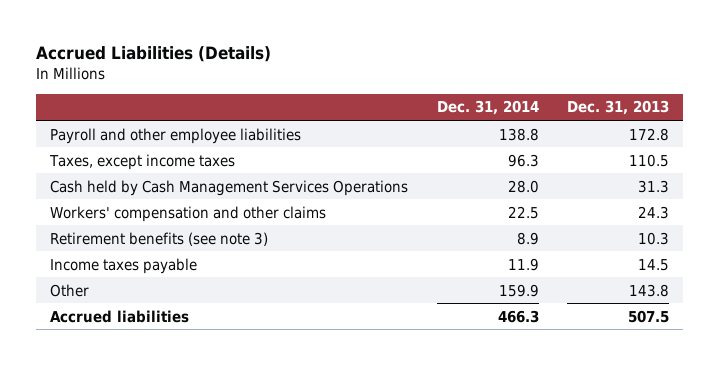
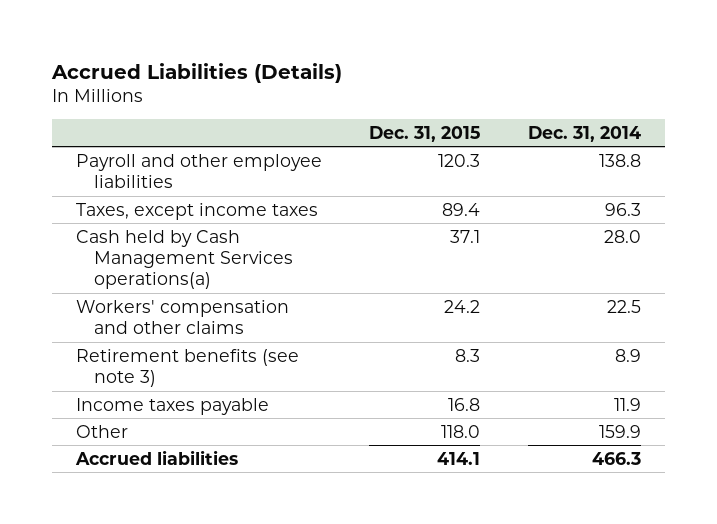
[567,100,670,116] Dec. 31, 2013 -> none
none -> [369,125,481,142] Dec. 31, 2015
[50,179,409,196] Cash held by Cash Management Services Operations -> [75,229,293,290] Cash held by Cash Management Services operations(a)

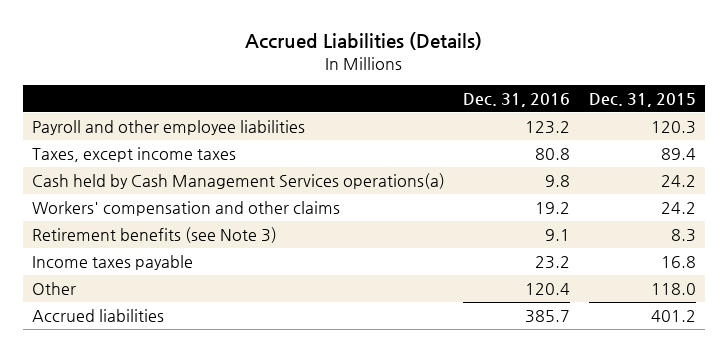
[528,125,642,142] Dec. 31, 2014 -> none
none -> [463,92,571,107] Dec. 31, 2016
[450,229,481,243] 37.1 -> [660,174,696,187] 24.2
[75,348,299,388] Retirement benefits (see note 3) -> [31,226,277,243] Retirement benefits (see Note 3)
[437,451,481,465] 414.1 -> [650,309,696,322] 401.2

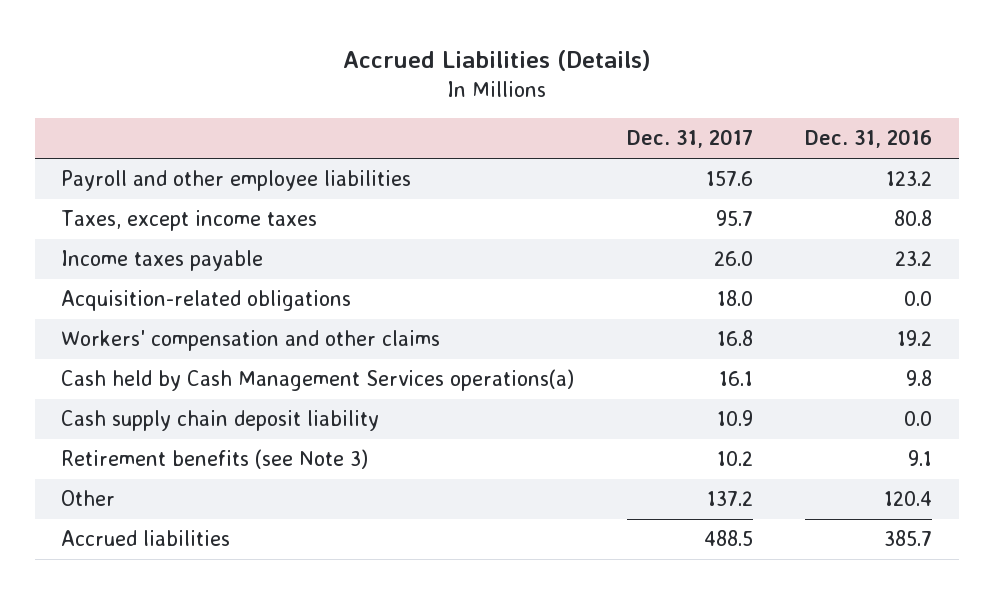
[588,92,696,107] Dec. 31, 2015 -> none
none -> [626,129,753,149] Dec. 31, 2017
[31,254,193,270] Income taxes payable -> [61,250,264,272] Income taxes payable
none -> [61,290,352,312] Acquisition-related obligations
[31,172,445,189] Cash held by Cash Management Services operations(a) -> [61,369,575,392] Cash held by Cash Management Services operations(a)
none -> [61,410,380,432] Cash supply chain deposit liability

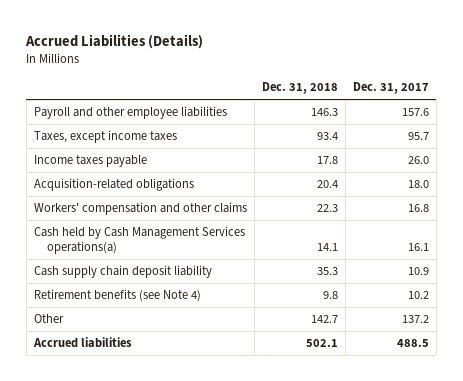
[805,129,933,149] Dec. 31, 2016 -> none
none -> [261,82,338,95] Dec. 31, 2018
[61,449,369,470] Retirement benefits (see Note 3) -> [33,289,201,303] Retirement benefits (see Note 4)

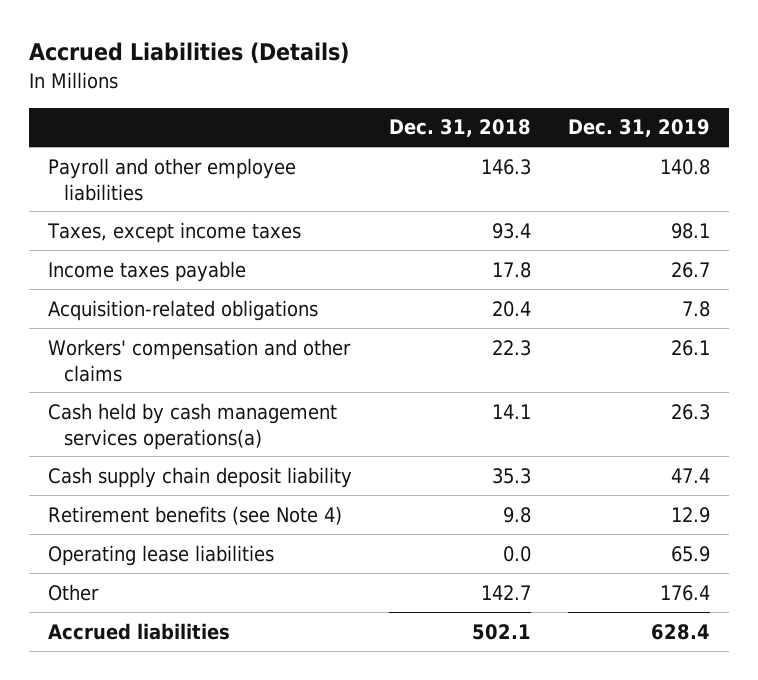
[352,82,429,95] Dec. 31, 2017 -> none
none -> [568,119,711,138] Dec. 31, 2019
[33,226,245,255] Cash held by Cash Management Services operations(a) -> [47,402,337,450] Cash held by cash management services operations(a)
none -> [47,544,274,566] Operating lease liabilities

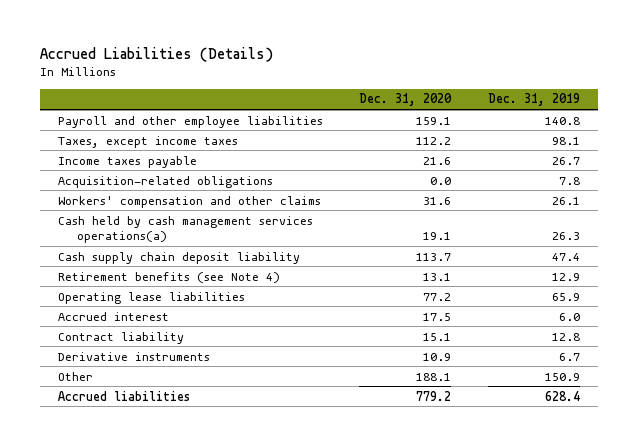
[389,119,532,138] Dec. 31, 2018 -> none
none -> [359,93,453,107] Dec. 31, 2020
none -> [57,311,169,321] Accrued interest
none -> [57,331,184,344] Contract liability
none -> [57,351,210,361] Derivative instruments
[660,584,711,601] 176.4 -> [544,372,580,381] 150.9

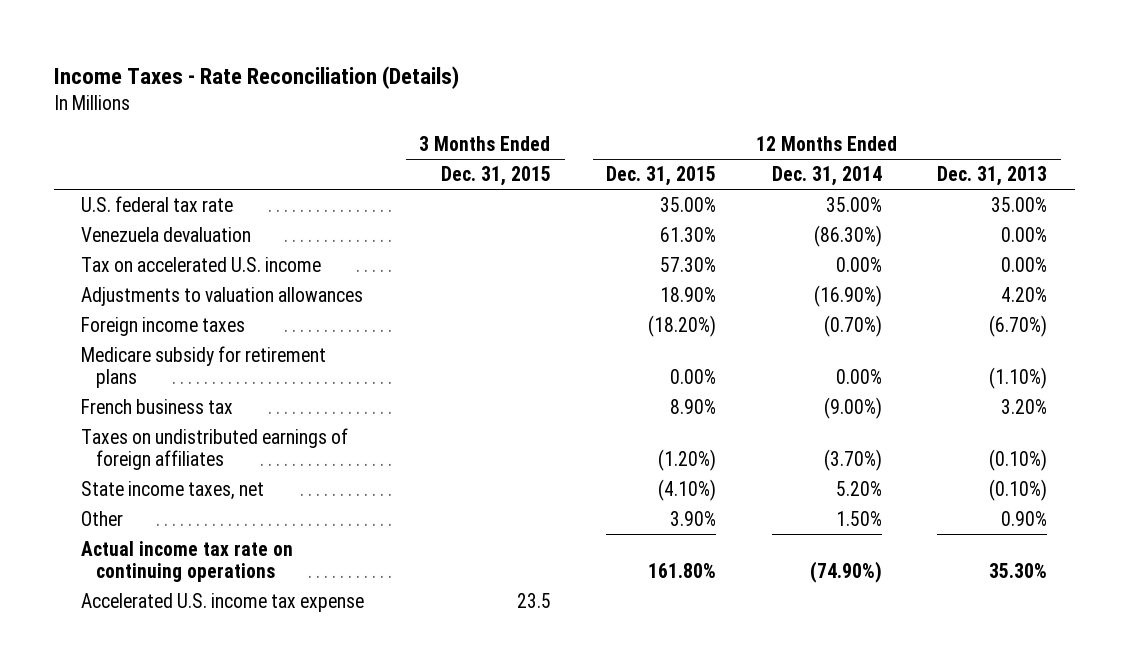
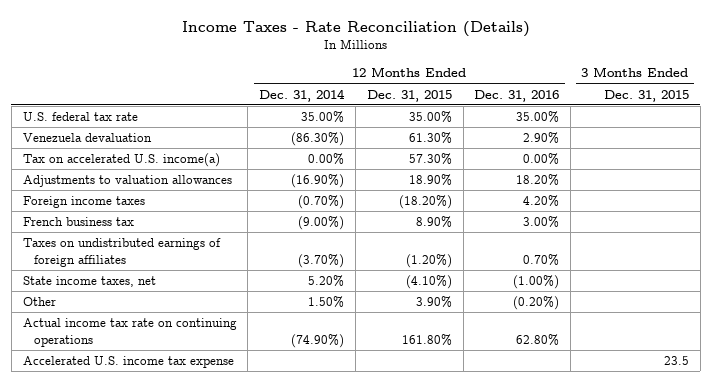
[937,166,1048,187] Dec. 31, 2013 -> none
none -> [474,89,560,102] Dec. 31, 2016
[81,256,322,272] Tax on accelerated U.S. income -> [22,153,220,168] Tax on accelerated U.S. income(a)
[81,345,327,389] Medicare subsidy for retirement plans -> none

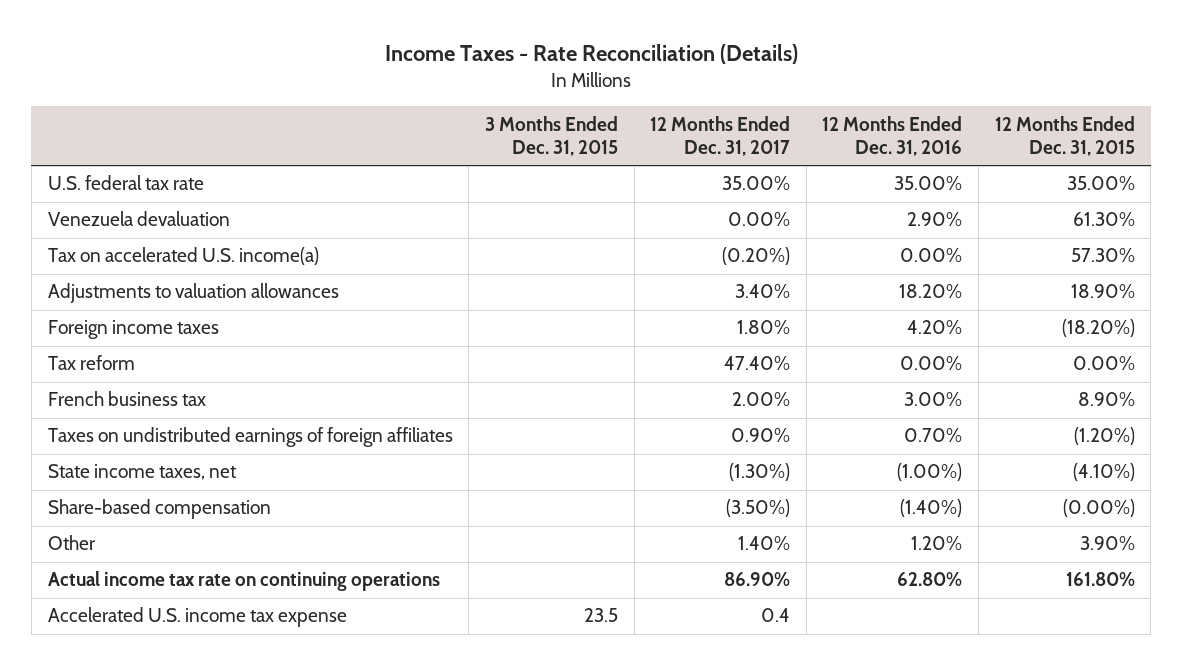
[259,88,346,102] Dec. 31, 2014 -> none
none -> [650,115,791,157] 12 Months Ended Dec. 31, 2017
none -> [47,355,135,371] Tax reform
none -> [47,499,271,520] Share-based compensation
[513,296,560,311] (0.20%) -> [911,536,963,551] 1.20%

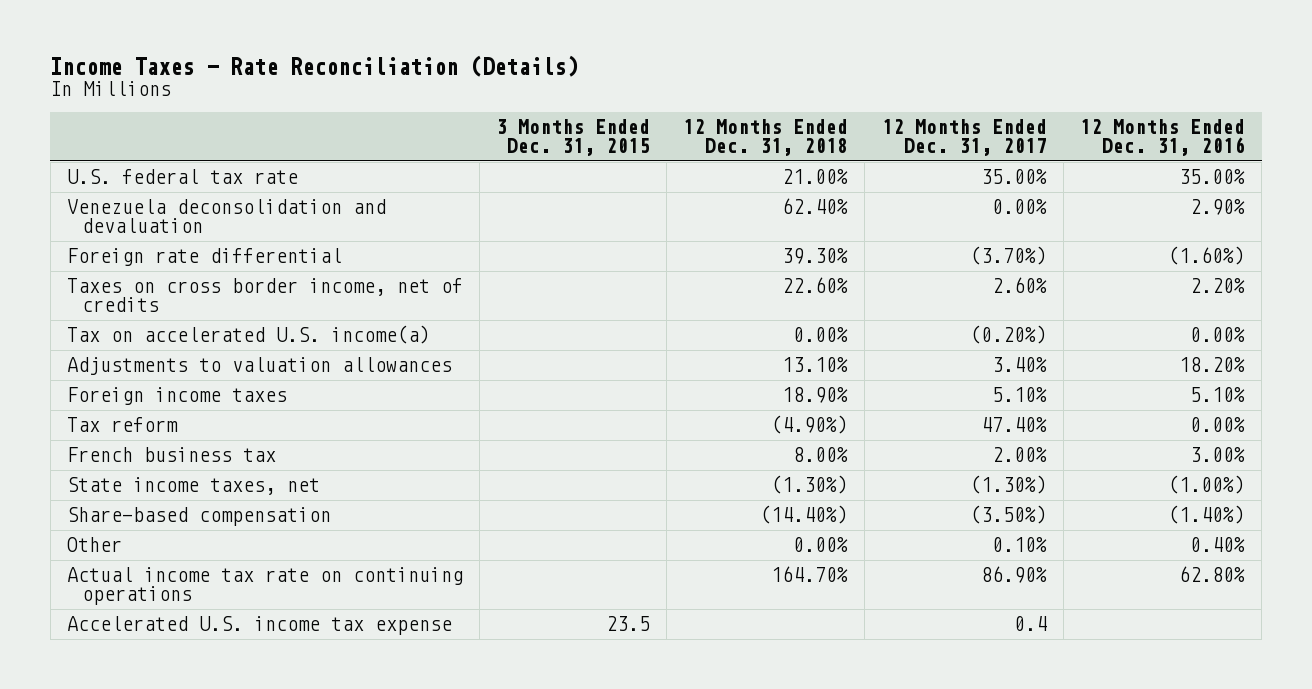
[994,115,1135,157] 12 Months Ended Dec. 31, 2015 -> none
none -> [683,119,849,157] 12 Months Ended Dec. 31, 2018
[47,211,230,227] Venezuela devaluation -> [66,199,386,234] Venezuela deconsolidation and devaluation
none -> [66,248,342,267] Foreign rate differential
none -> [66,278,463,313] Taxes on cross border income, net of credits
[737,320,791,335] 1.80% -> [991,387,1047,403] 5.10%
[907,320,963,335] 4.20% -> [1189,387,1245,403] 5.10%
[47,427,453,448] Taxes on undistributed earnings of foreign affiliates -> none
[738,536,791,551] 1.40% -> [991,537,1047,553] 0.10%
[911,536,963,551] 1.20% -> [1189,537,1245,553] 0.40%

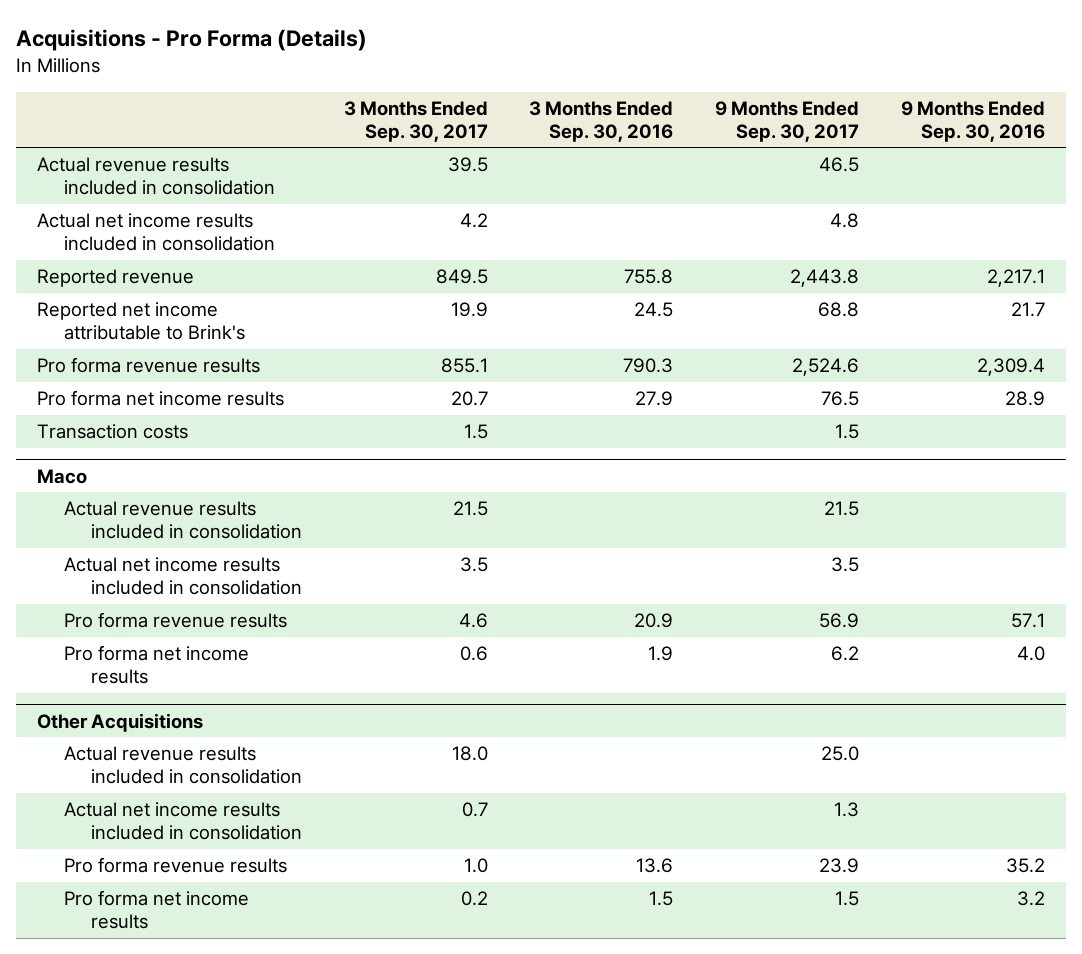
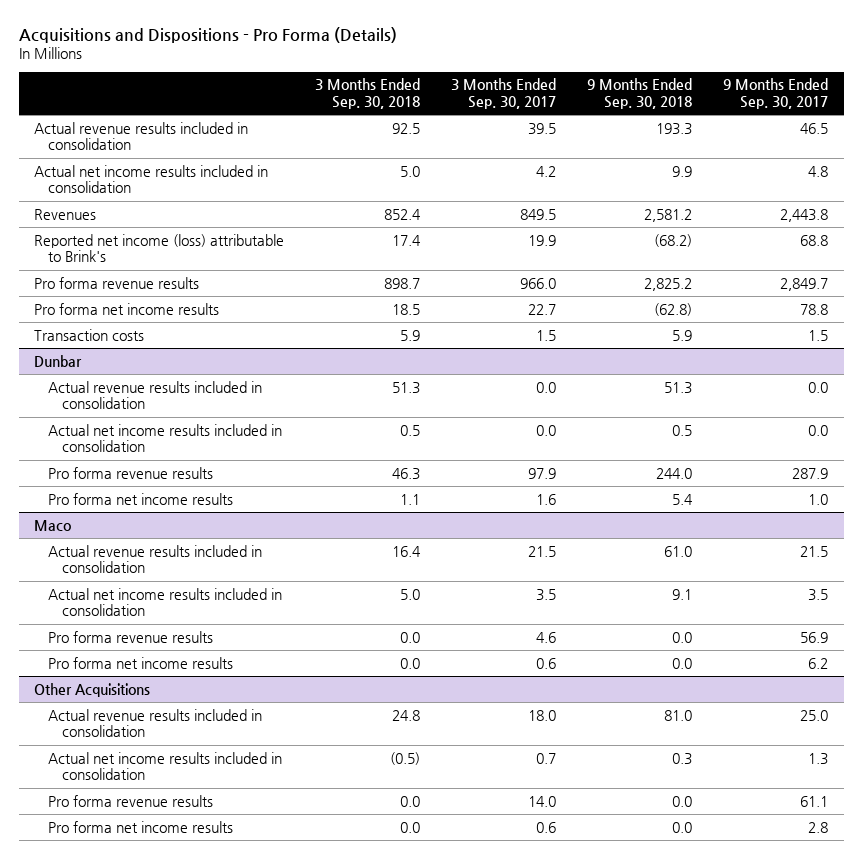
[16,29,368,52] Acquisitions - Pro Forma (Details) -> [18,26,397,43] Acquisitions and Dispositions - Pro Forma (Details)
[529,100,674,142] 3 Months Ended Sep. 30, 2016 -> none
[900,100,1045,142] 9 Months Ended Sep. 30, 2016 -> none
none -> [315,78,421,109] 3 Months Ended Sep. 30, 2018
none -> [587,78,693,109] 9 Months Ended Sep. 30, 2018
[37,269,195,288] Reported revenue -> [34,208,97,220] Revenues
[37,302,246,341] Reported net income attributable to Brink's -> [34,233,285,263] Reported net income (loss) attributable to Brink's
[440,358,488,374] 855.1 -> [520,277,557,289] 966.0
[791,358,859,377] 2,524.6 -> [780,277,829,291] 2,849.7
[450,391,488,407] 20.7 -> [528,303,557,315] 22.7
[820,391,859,407] 76.5 -> [800,303,829,315] 78.8
none -> [34,354,83,367] Dunbar
none -> [48,380,263,410] Actual revenue results included in consolidation
none -> [48,423,283,453] Actual net income results included in consolidation
none -> [48,466,214,479] Pro forma revenue results
none -> [48,492,234,505] Pro forma net income results
[463,858,488,874] 1.0 -> [528,795,557,807] 14.0
[818,858,859,874] 23.9 -> [800,795,829,807] 61.1
[460,891,488,907] 0.2 -> [536,821,557,833] 0.6
[834,891,859,907] 1.5 -> [808,821,829,833] 2.8

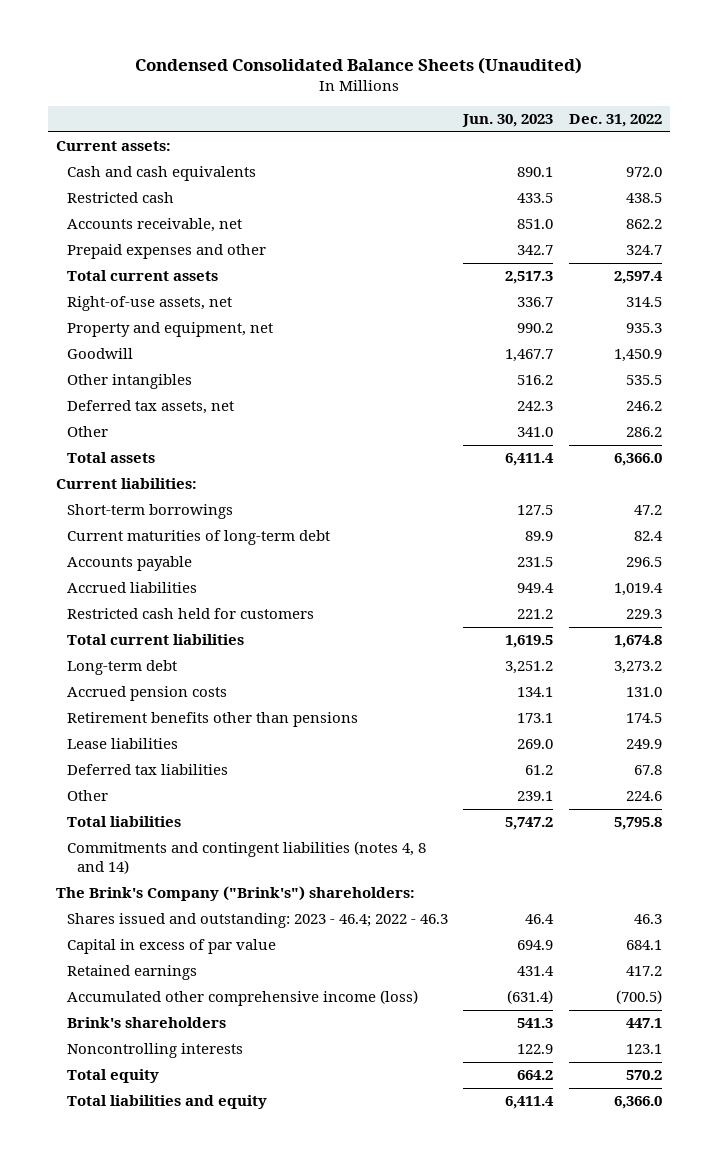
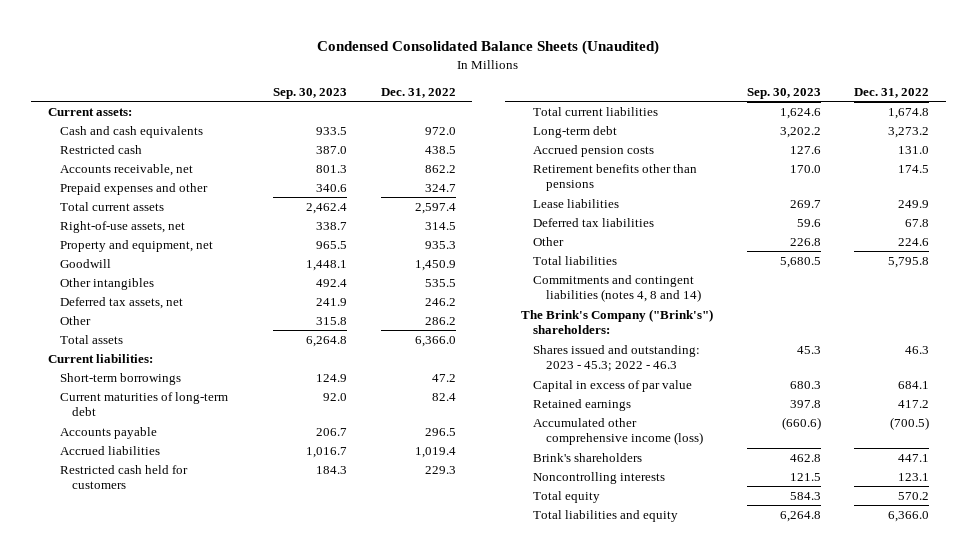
[462,114,554,128] Jun. 30, 2023 -> none
none -> [273,87,348,99] Sep. 30, 2023
[66,913,448,929] Shares issued and outstanding: 2023 - 46.4; 2022 - 46.3 -> [533,344,701,372] Shares issued and outstanding: 2023 - 45.3; 2022 - 46.3

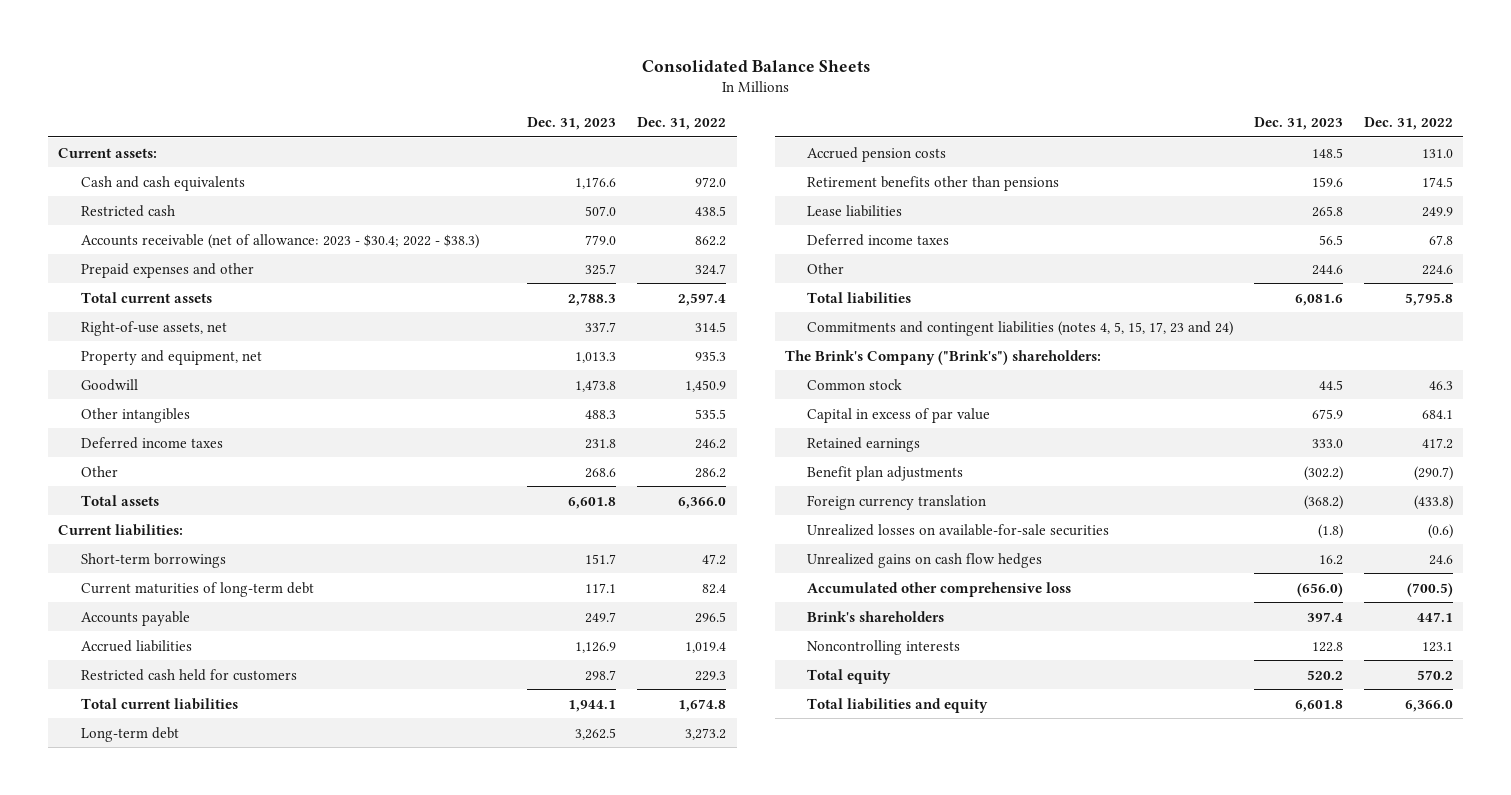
[317,40,660,56] Condensed Consolidated Balance Sheets (Unaudited) -> [641,59,870,72] Consolidated Balance Sheets
[273,87,348,99] Sep. 30, 2023 -> none
none -> [527,117,617,131] Dec. 31, 2023
[60,163,194,176] Accounts receivable, net -> [80,233,479,249] Accounts receivable (net of allowance: 2023 - $30.4; 2022 - $38.3)
[60,296,184,309] Deferred tax assets, net -> [80,436,223,449] Deferred income taxes
[533,217,655,227] Deferred tax liabilities -> [807,233,950,246] Deferred income taxes
[533,274,701,303] Commitments and contingent liabilities (notes 4, 8 and 14) -> [807,320,1234,336] Commitments and contingent liabilities (notes 4, 5, 15, 17, 23 and 24)
[533,344,701,372] Shares issued and outstanding: 2023 - 45.3; 2022 - 46.3 -> [807,378,903,390] Common stock
none -> [807,465,964,481] Benefit plan adjustments
none -> [807,494,987,510] Foreign currency translation
none -> [807,523,1110,536] Unrealized losses on available-for-sale securities
none -> [807,552,1043,568] Unrealized gains on cash flow hedges
[533,417,703,446] Accumulated other comprehensive income (loss) -> [807,581,1072,597] Accumulated other comprehensive loss

